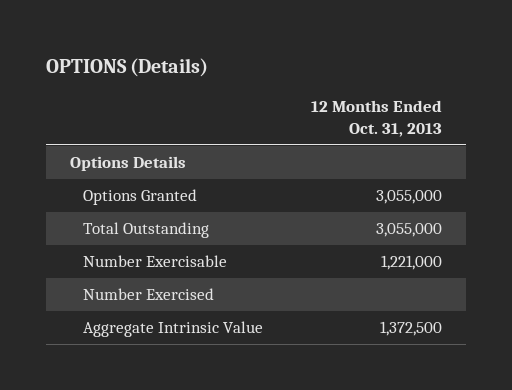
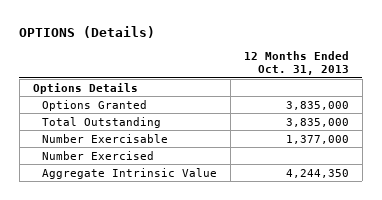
[375,190,442,205] 3,055,000 -> [285,100,349,110] 3,835,000
[375,223,442,238] 3,055,000 -> [285,117,349,127] 3,835,000
[380,255,442,271] 1,221,000 -> [285,134,349,144] 1,377,000
[379,321,442,337] 1,372,500 -> [285,168,349,178] 4,244,350

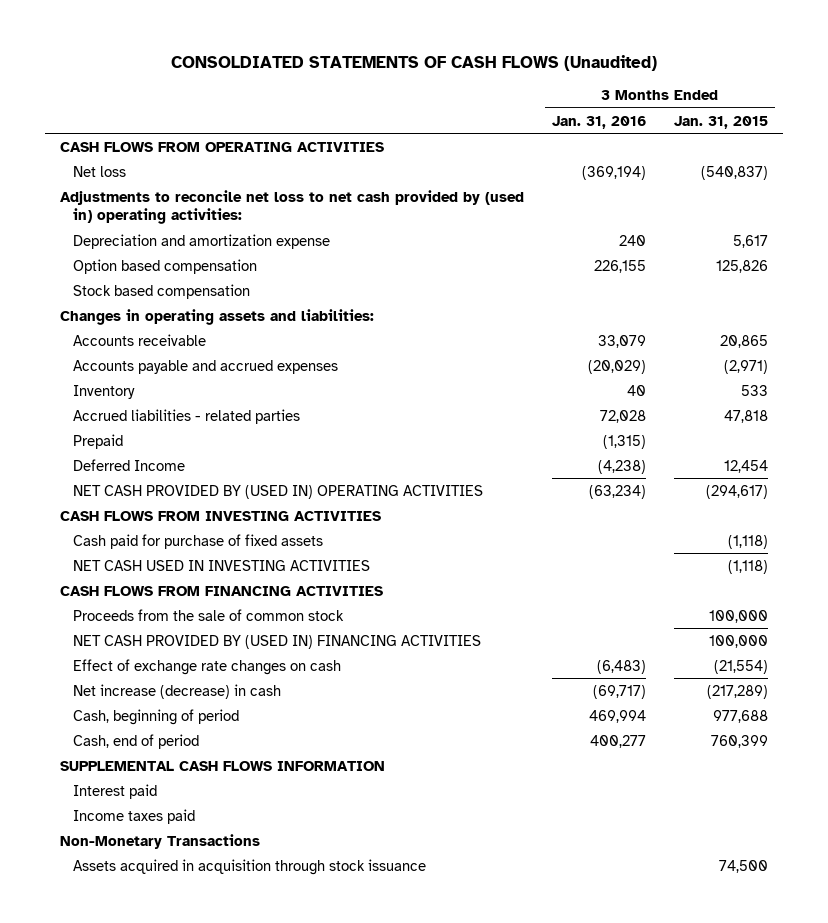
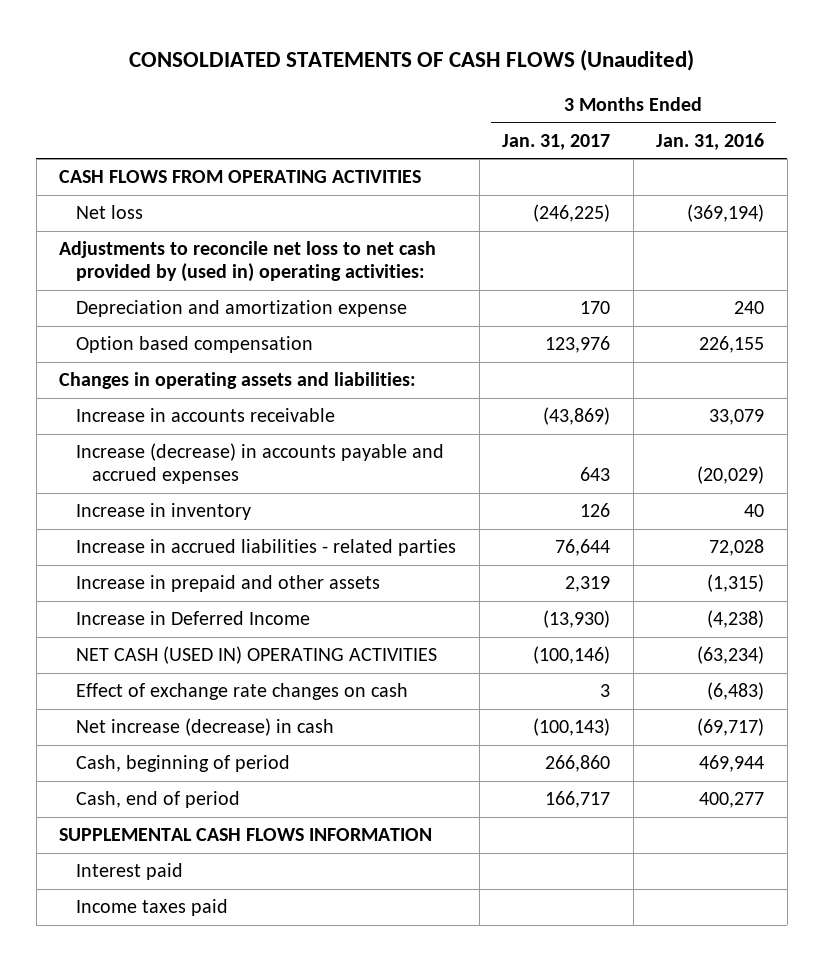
[674,115,769,129] Jan. 31, 2015 -> none
none -> [502,133,611,150] Jan. 31, 2017
[73,283,251,299] Stock based compensation -> none
[59,510,381,521] CASH FLOWS FROM INVESTING ACTIVITIES -> none
[73,533,324,549] Cash paid for purchase of fixed assets -> none
[73,559,371,571] NET CASH USED IN INVESTING ACTIVITIES -> none
[59,585,383,596] CASH FLOWS FROM FINANCING ACTIVITIES -> none
[73,608,345,621] Proceeds from the sale of common stock -> none
[73,634,482,649] NET CASH PROVIDED BY (USED IN) FINANCING ACTIVITIES -> none
[73,333,207,346] Accounts receivable -> [75,408,335,423] Increase in accounts receivable
[73,359,339,374] Accounts payable and accrued expenses -> [75,443,444,485] Increase (decrease) in accounts payable and accrued expenses
[73,384,136,399] Inventory -> [75,503,251,521] Increase in inventory
[73,408,301,424] Accrued liabilities - related parties -> [75,539,456,557] Increase in accrued liabilities - related parties
[73,433,124,449] Prepaid -> [75,575,380,593] Increase in prepaid and other assets
[73,458,186,471] Deferred Income -> [75,611,310,626] Increase in Deferred Income
[73,484,484,499] NET CASH PROVIDED BY (USED IN) OPERATING ACTIVITIES -> [75,646,437,665] NET CASH (USED IN) OPERATING ACTIVITIES
[589,709,647,723] 469,994 -> [699,755,765,773] 469,944
[59,833,260,849] Non-Monetary Transactions -> none
[73,858,427,875] Assets acquired in acquisition through stock issuance -> none

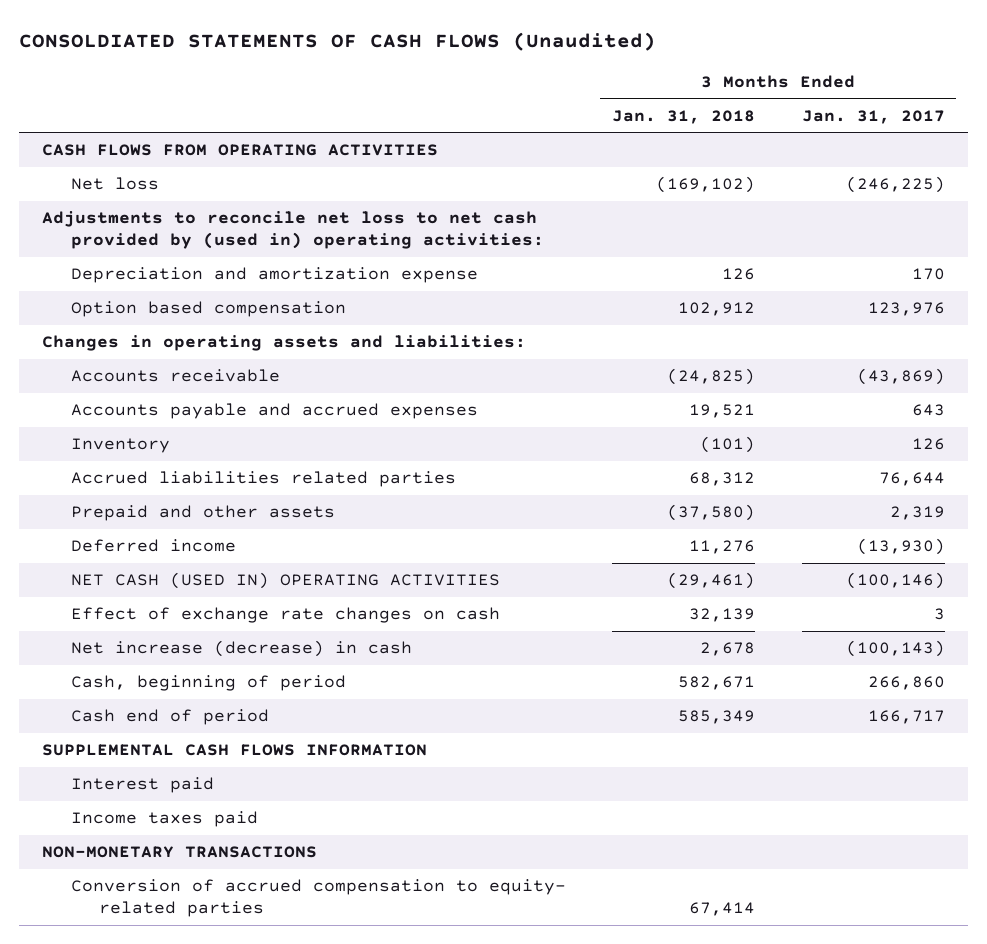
[656,132,765,150] Jan. 31, 2016 -> none
none -> [612,109,756,124] Jan. 31, 2018
[75,408,335,423] Increase in accounts receivable -> [70,369,280,383] Accounts receivable
[75,443,444,485] Increase (decrease) in accounts payable and accrued expenses -> [70,403,478,420] Accounts payable and accrued expenses
[75,503,251,521] Increase in inventory -> [70,438,170,454] Inventory
[75,539,456,557] Increase in accrued liabilities - related parties -> [70,471,456,488] Accrued liabilities related parties
[75,575,380,593] Increase in prepaid and other assets -> [70,505,335,522] Prepaid and other assets
[75,611,310,626] Increase in Deferred Income -> [70,539,236,553] Deferred income
[75,791,240,809] Cash, end of period -> [70,709,269,726] Cash end of period
none -> [42,846,318,859] NON-MONETARY TRANSACTIONS
none -> [70,879,566,918] Conversion of accrued compensation to equity- related parties

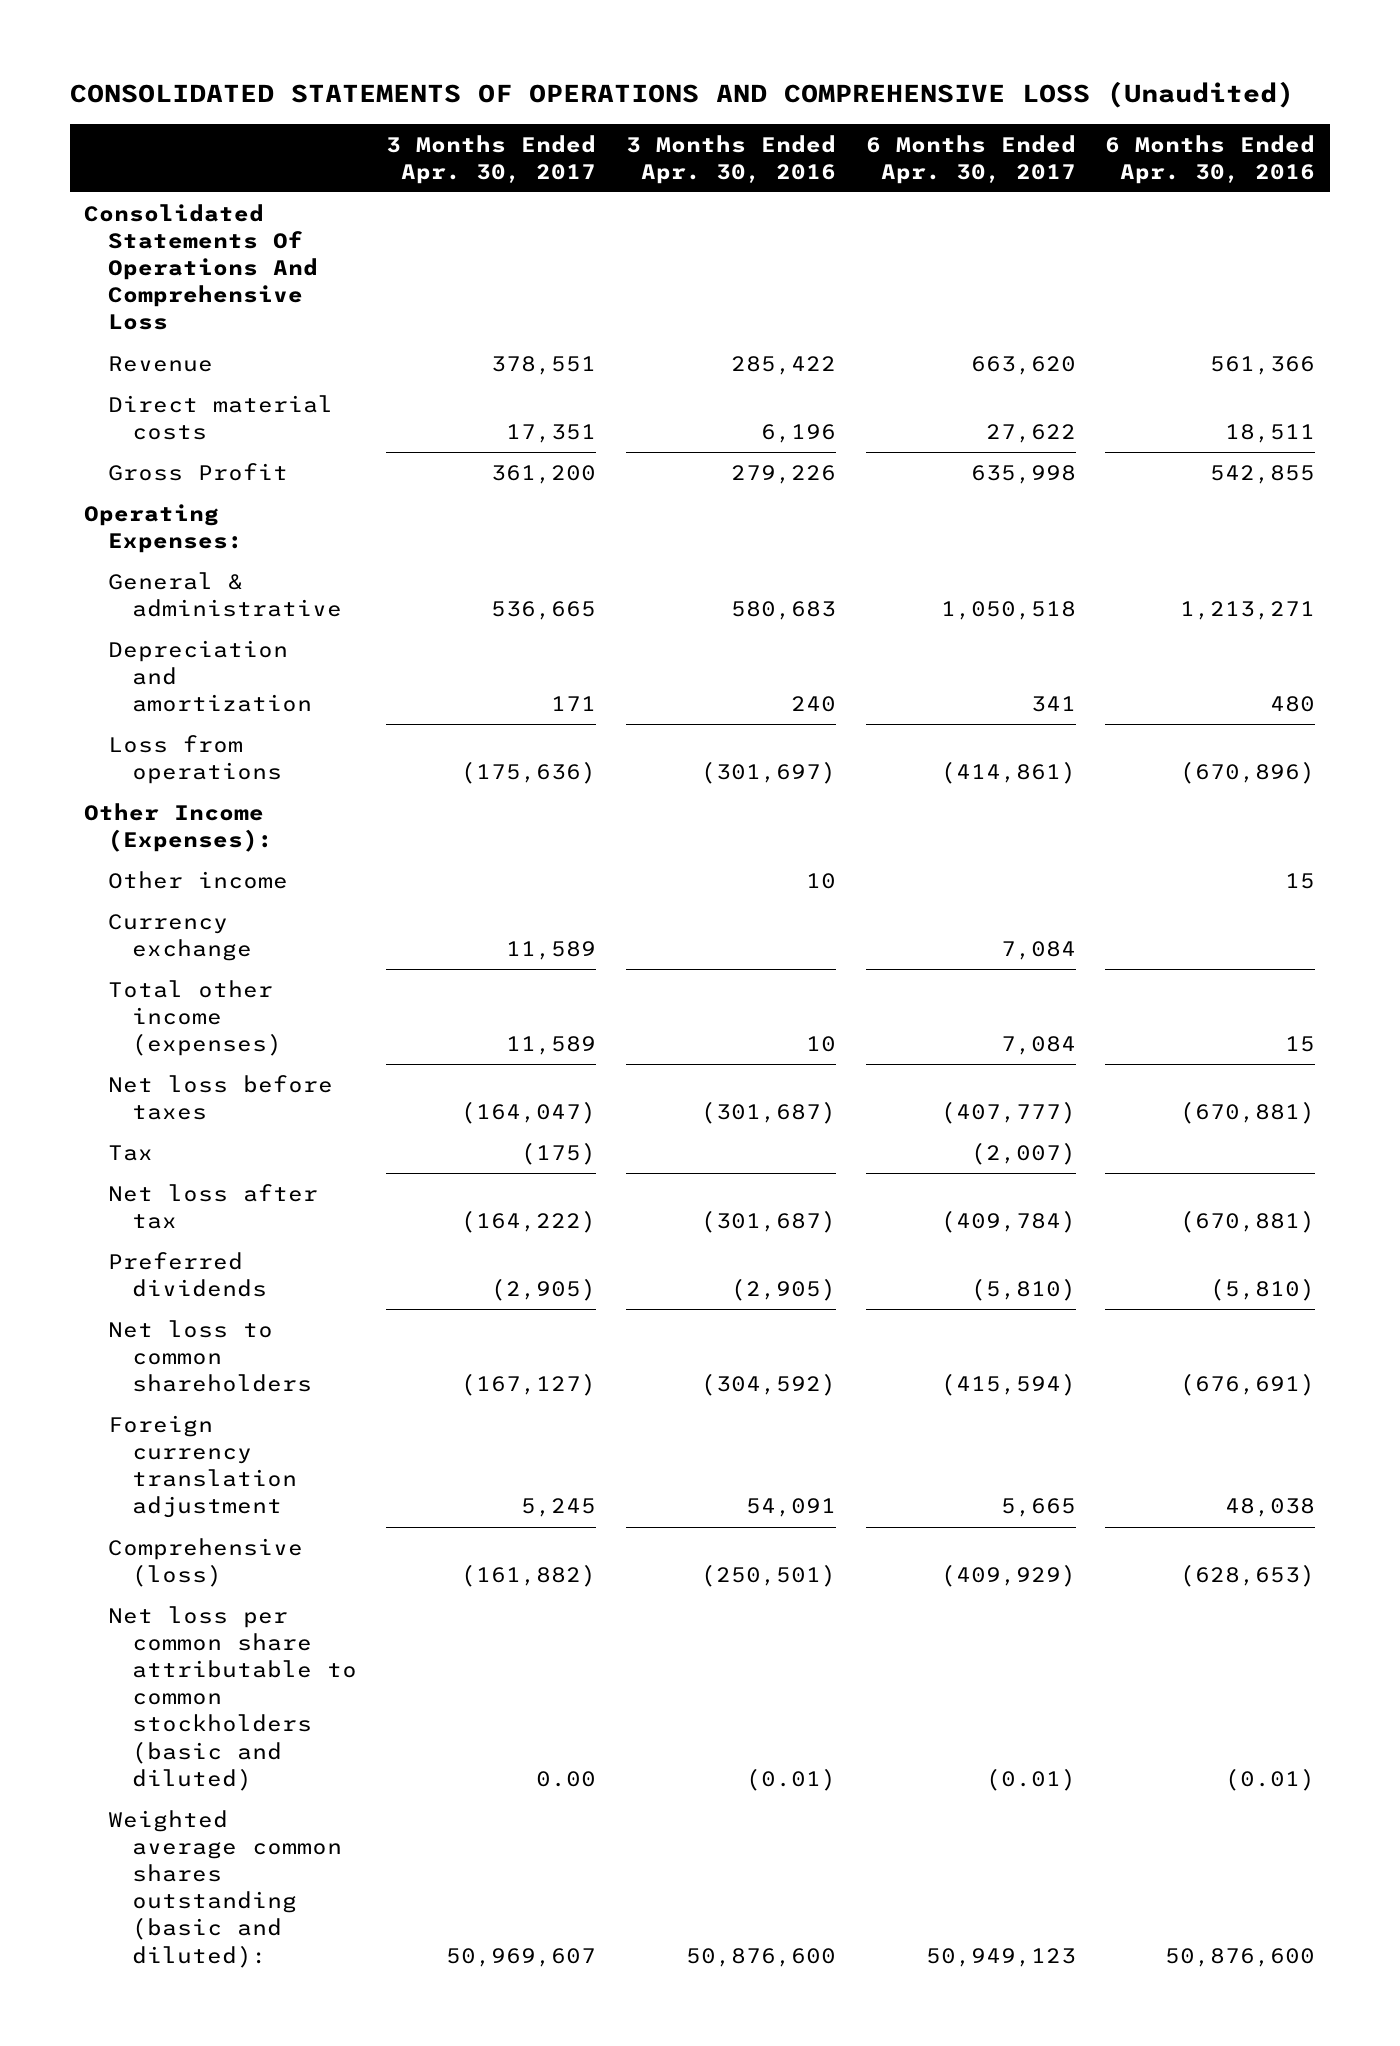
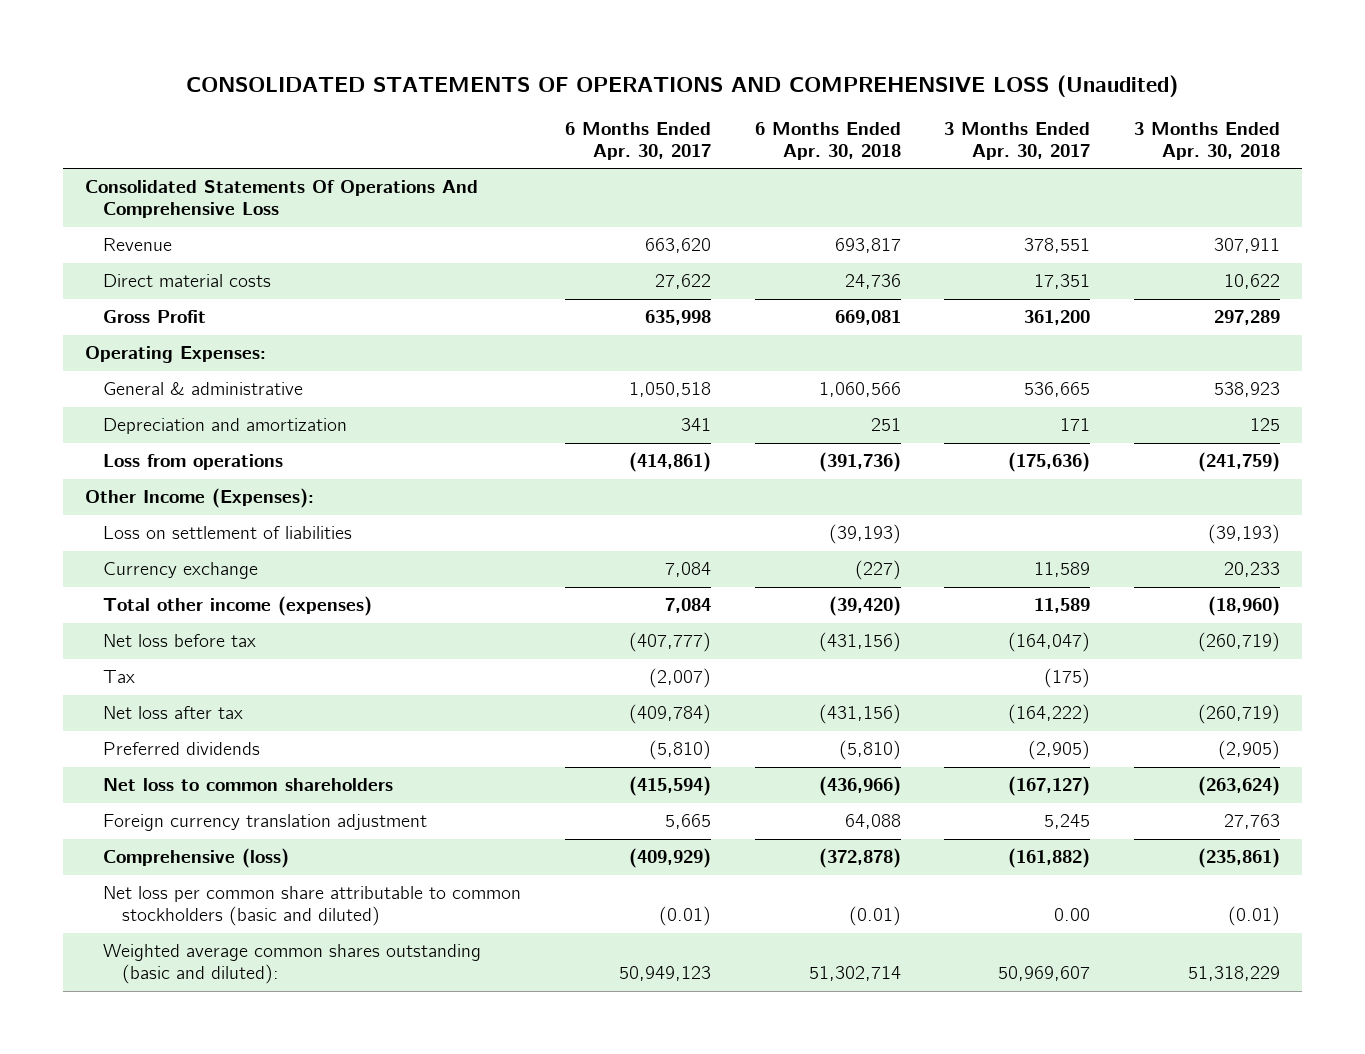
[625,134,836,184] 3 Months Ended Apr. 30, 2016 -> none
[1105,134,1316,184] 6 Months Ended Apr. 30, 2016 -> none
none -> [754,121,901,160] 6 Months Ended Apr. 30, 2018
none -> [1133,121,1280,160] 3 Months Ended Apr. 30, 2018
[108,870,289,889] Other income -> none
none -> [103,526,353,540] Loss on settlement of liabilities
[108,1074,334,1121] Net loss before taxes -> [103,634,257,648] Net loss before tax

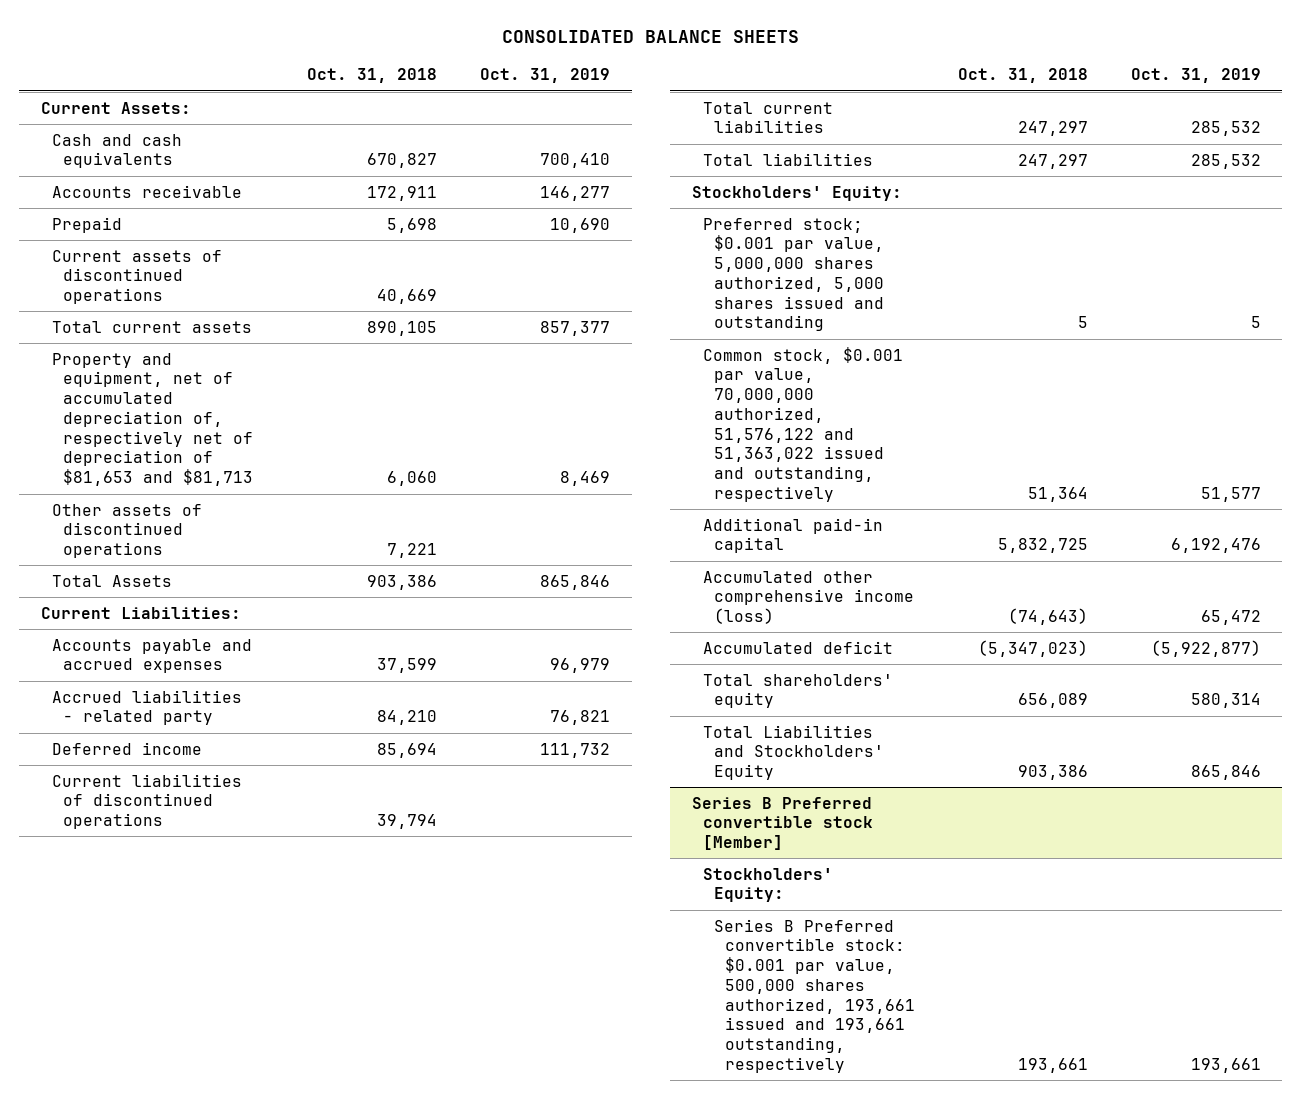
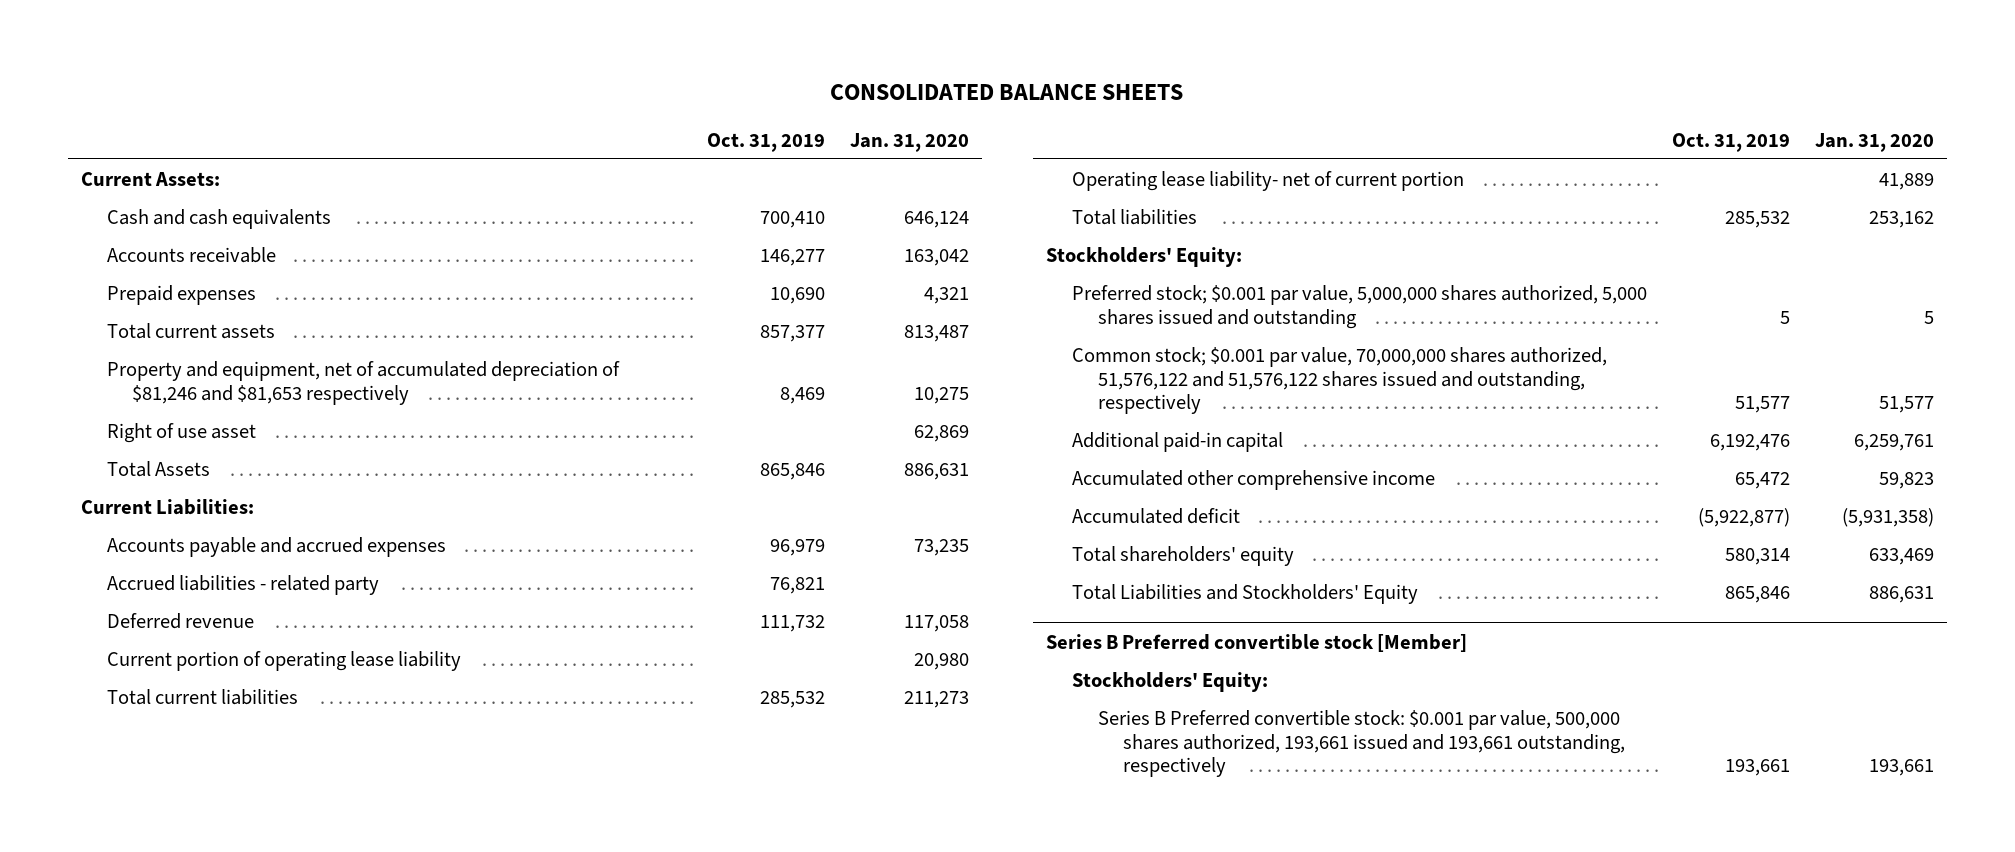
[307,68,438,84] Oct. 31, 2018 -> none
none -> [849,132,969,152] Jan. 31, 2020
[52,249,223,305] Current assets of discontinued operations -> none
[52,216,123,233] Prepaid -> [106,284,256,305] Prepaid expenses
[52,352,254,487] Property and equipment, net of accumulated depreciation of, respectively net of depreciation of $81,653 and $81,713 -> [106,360,620,405] Property and equipment, net of accumulated depreciation of $81,246 and $81,653 respectively
[52,503,203,559] Other assets of discontinued operations -> [106,422,256,443] Right of use asset
[52,741,203,755] Deferred income -> [106,612,254,629] Deferred revenue
[52,773,243,830] Current liabilities of discontinued operations -> [106,650,461,671] Current portion of operating lease liability
none -> [1071,170,1464,191] Operating lease liability- net of current portion
[702,346,903,503] Common stock, $0.001 par value, 70,000,000 authorized, 51,576,122 and 51,363,022 issued and outstanding, respectively -> [1071,346,1607,415] Common stock; $0.001 par value, 70,000,000 shares authorized, 51,576,122 and 51,576,122 shares issued and outstanding, respectively
[702,570,914,625] Accumulated other comprehensive income (loss) -> [1071,469,1435,490] Accumulated other comprehensive income

